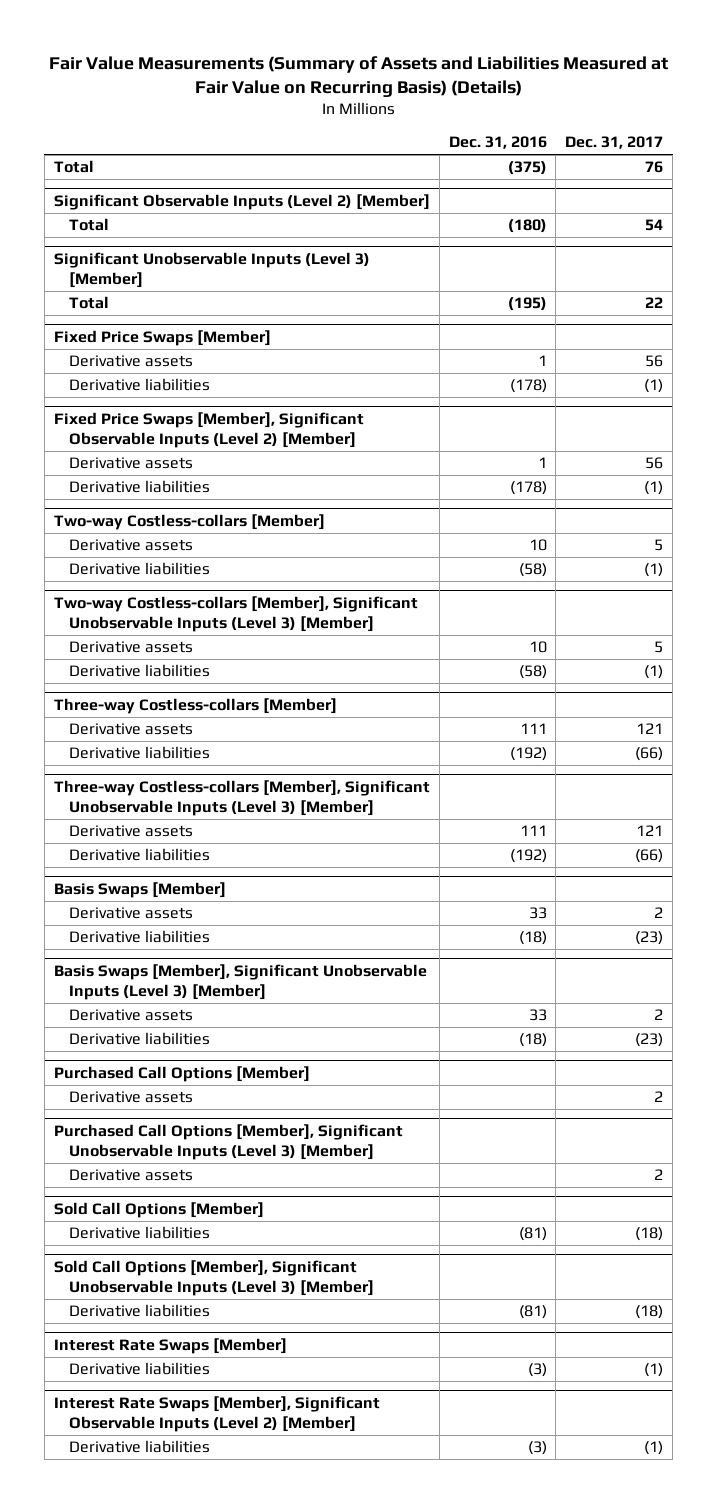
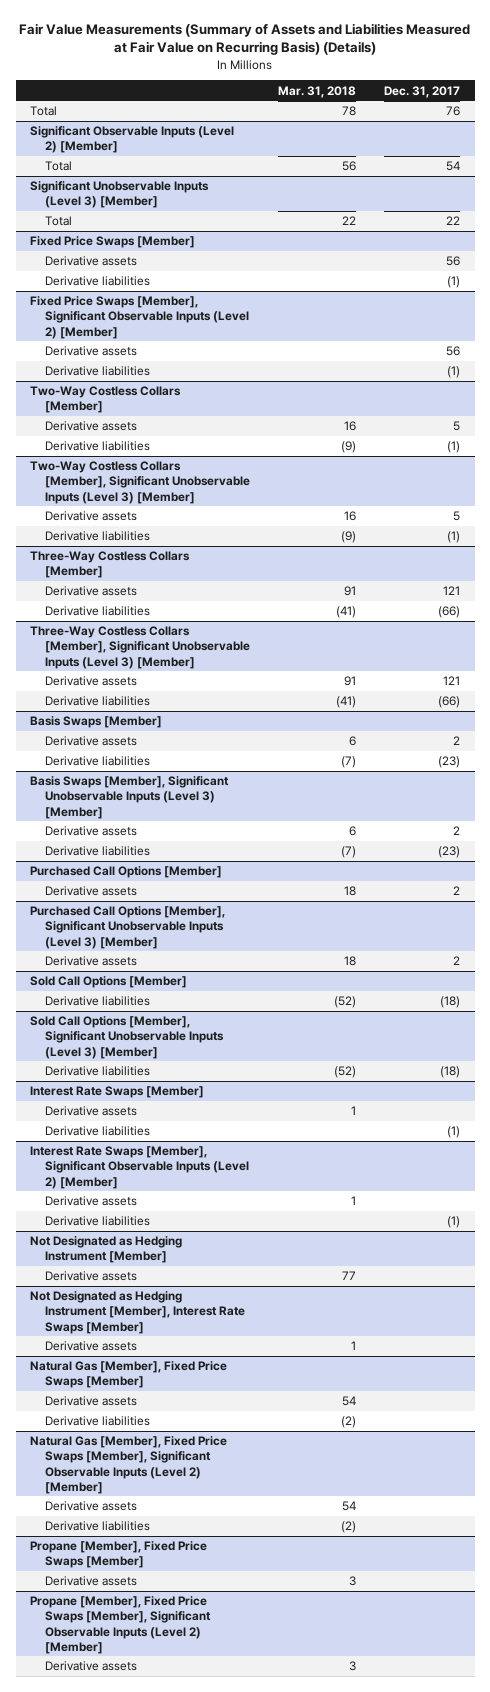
[448,136,547,150] Dec. 31, 2016 -> none
none -> [278,85,357,98] Mar. 31, 2018
[53,514,325,531] Two-way Costless-collars [Member] -> [29,386,181,414] Two-Way Costless Collars [Member]
[53,596,418,632] Two-way Costless-collars [Member], Significant Unobservable Inputs (Level 3) [Member] -> [29,461,250,504] Two-Way Costless Collars [Member], Significant Unobservable Inputs (Level 3) [Member]
[53,698,337,715] Three-way Costless-collars [Member] -> [29,551,190,579] Three-Way Costless Collars [Member]
[53,780,430,816] Three-way Costless-collars [Member], Significant Unobservable Inputs (Level 3) [Member] -> [29,626,250,669] Three-Way Costless Collars [Member], Significant Unobservable Inputs (Level 3) [Member]
none -> [44,1106,137,1117] Derivative assets
none -> [44,1196,137,1207] Derivative assets
none -> [29,1236,182,1264] Not Designated as Hedging Instrument [Member]
none -> [44,1271,137,1282] Derivative assets
none -> [29,1291,245,1334] Not Designated as Hedging Instrument [Member], Interest Rate Swaps [Member]
none -> [44,1341,137,1352] Derivative assets
none -> [29,1361,227,1389] Natural Gas [Member], Fixed Price Swaps [Member]
none -> [44,1396,137,1407] Derivative assets
none -> [44,1416,150,1427] Derivative liabilities
none -> [29,1436,227,1494] Natural Gas [Member], Fixed Price Swaps [Member], Significant Observable Inputs (Level 2) [Member]
none -> [44,1501,137,1512] Derivative assets
none -> [44,1521,150,1532] Derivative liabilities
none -> [29,1541,207,1569] Propane [Member], Fixed Price Swaps [Member]
none -> [44,1576,137,1587] Derivative assets
none -> [29,1596,211,1654] Propane [Member], Fixed Price Swaps [Member], Significant Observable Inputs (Level 2) [Member]
none -> [44,1661,137,1672] Derivative assets

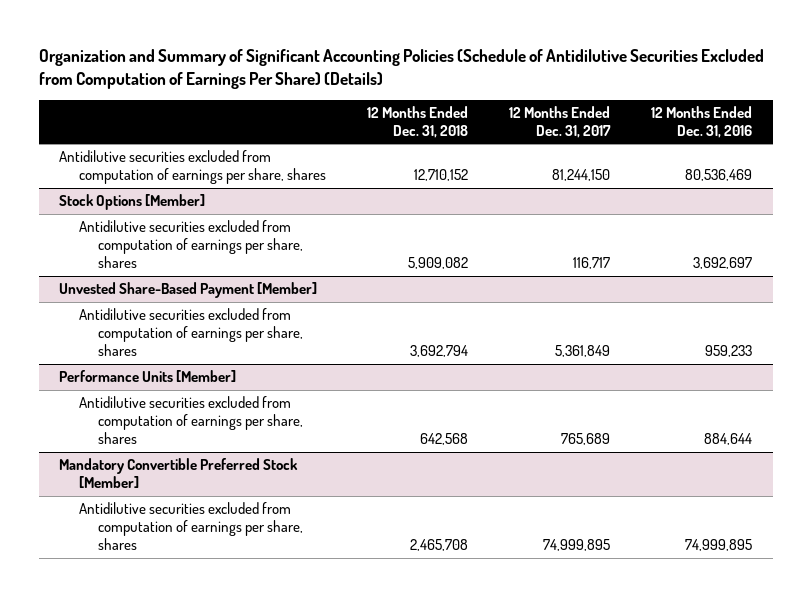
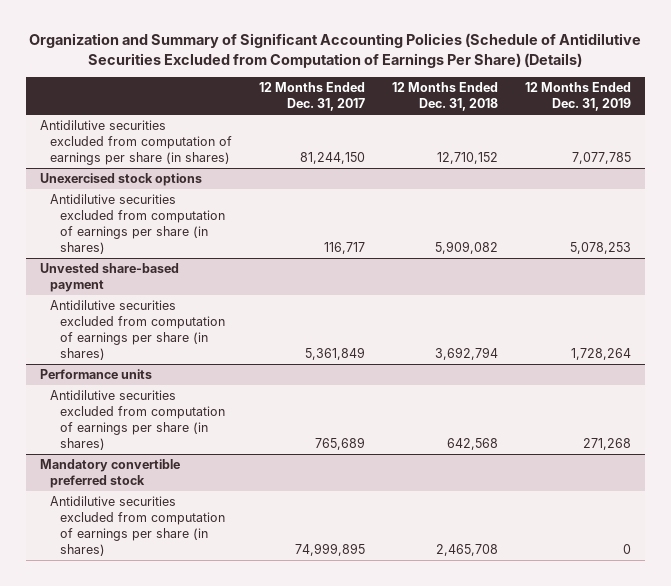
[651,105,753,138] 12 Months Ended Dec. 31, 2016 -> none
none -> [524,82,631,112] 12 Months Ended Dec. 31, 2019
[59,150,326,185] Antidilutive securities excluded from computation of earnings per share, shares -> [39,119,232,166] Antidilutive securities excluded from computation of earnings per share (in shares)
[59,194,206,211] Stock Options [Member] -> [39,172,202,186] Unexercised stock options
[78,220,304,269] Antidilutive securities excluded from computation of earnings per share, shares -> [49,193,225,255] Antidilutive securities excluded from computation of earnings per share (in shares)
[59,282,318,299] Unvested Share-Based Payment [Member] -> [39,262,179,293] Unvested share-based payment
[78,308,304,357] Antidilutive securities excluded from computation of earnings per share, shares -> [49,299,225,361] Antidilutive securities excluded from computation of earnings per share (in shares)
[59,370,237,383] Performance Units [Member] -> [39,368,152,379] Performance units
[78,396,304,445] Antidilutive securities excluded from computation of earnings per share, shares -> [49,389,225,451] Antidilutive securities excluded from computation of earnings per share (in shares)
[59,458,299,489] Mandatory Convertible Preferred Stock [Member] -> [39,458,180,489] Mandatory convertible preferred stock
[78,502,304,551] Antidilutive securities excluded from computation of earnings per share, shares -> [49,495,225,557] Antidilutive securities excluded from computation of earnings per share (in shares)

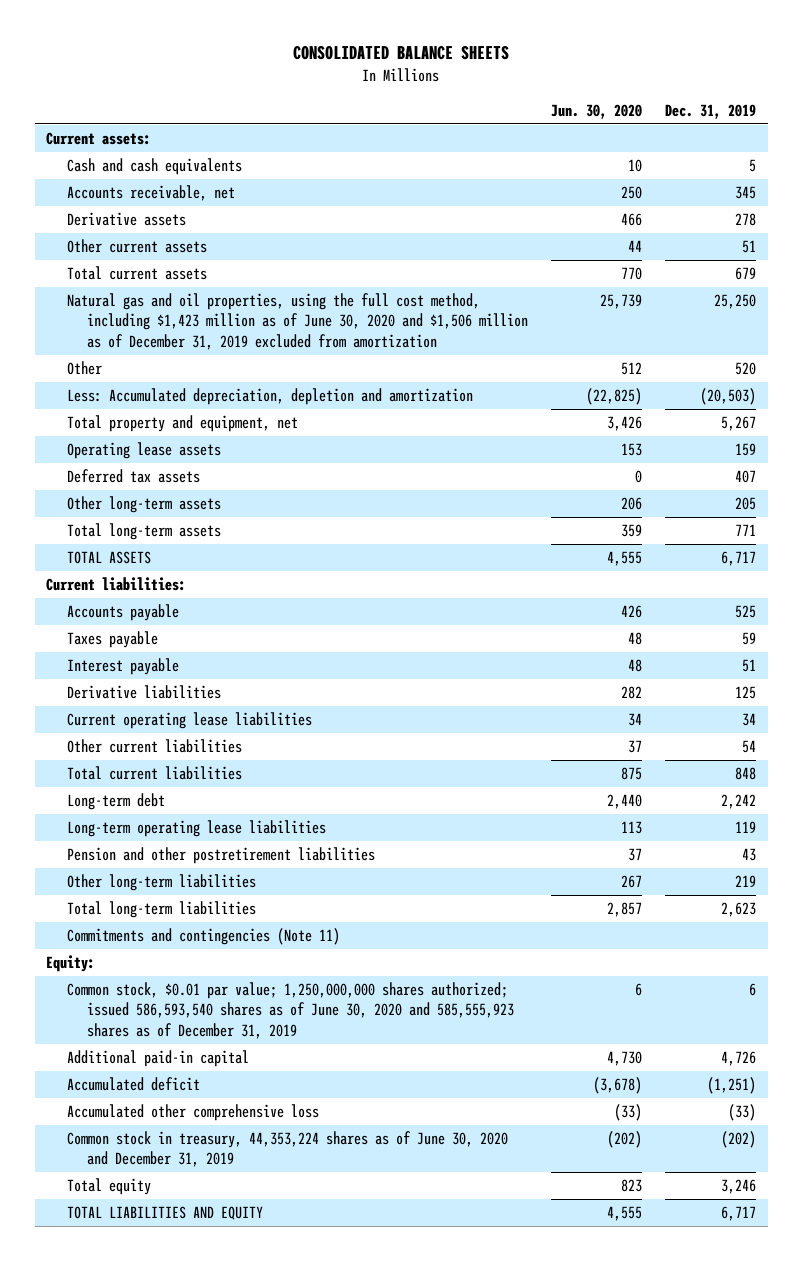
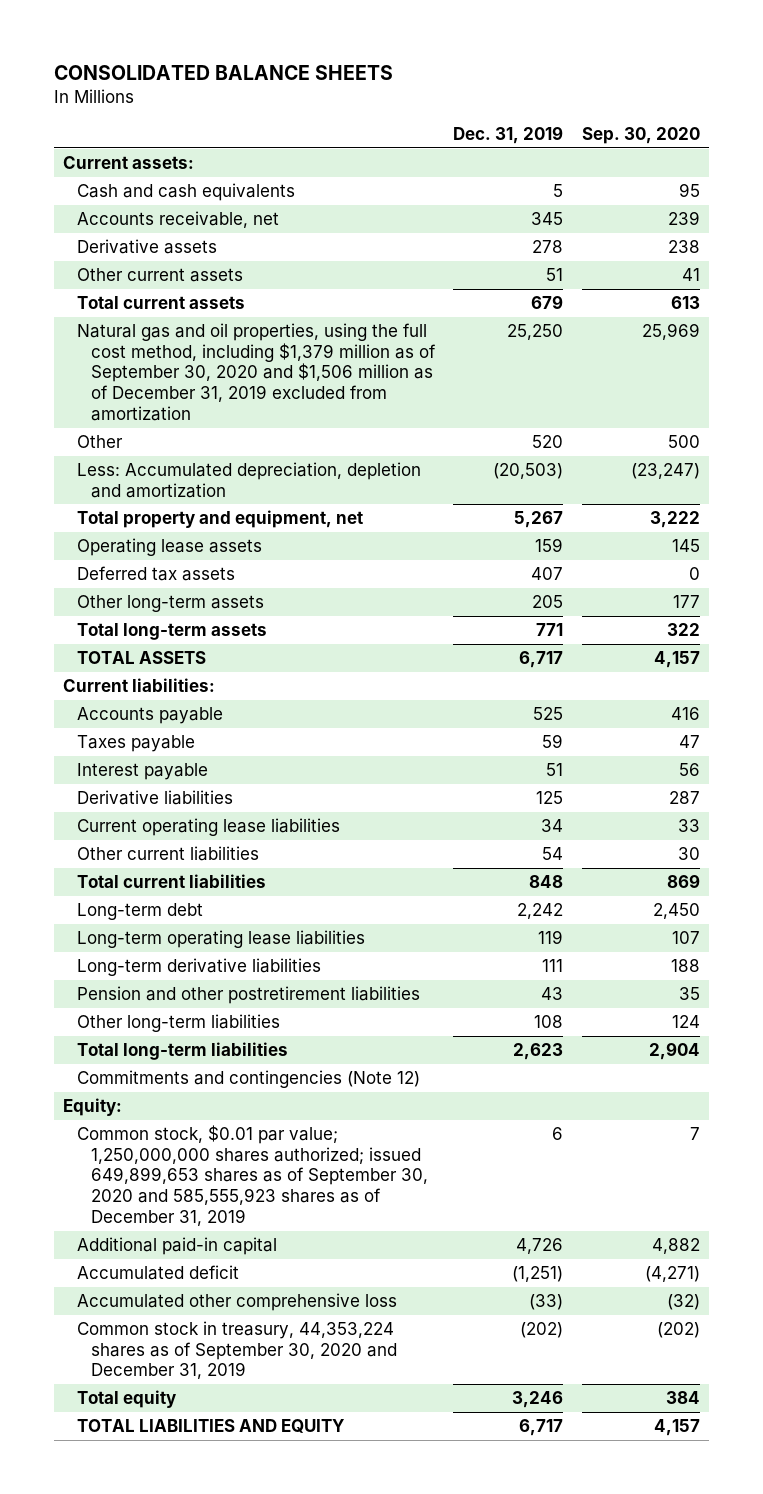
[551,103,643,119] Jun. 30, 2020 -> none
none -> [581,127,700,145] Sep. 30, 2020
[66,293,529,350] Natural gas and oil properties, using the full cost method, including $1,423 million as of June 30, 2020 and $1,506 million as of December 31, 2019 excluded from amortization -> [76,322,436,421] Natural gas and oil properties, using the full cost method, including $1,379 million as of September 30, 2020 and $1,506 million as of December 31, 2019 excluded from amortization
none -> [76,957,321,976] Long-term derivative liabilities
[735,875,757,888] 219 -> [534,1014,564,1028] 108
[66,928,340,946] Commitments and contingencies (Note 11) -> [76,1069,420,1088] Commitments and contingencies (Note 12)
[66,982,515,1039] Common stock, $0.01 par value; 1,250,000,000 shares authorized; issued 586,593,540 shares as of June 30, 2020 and 585,555,923 shares as of December 31, 2019 -> [76,1124,428,1226] Common stock, $0.01 par value; 1,250,000,000 shares authorized; issued 649,899,653 shares as of September 30, 2020 and 585,555,923 shares as of December 31, 2019
[66,1131,508,1168] Common stock in treasury, 44,353,224 shares as of June 30, 2020 and December 31, 2019 -> [76,1320,397,1380] Common stock in treasury, 44,353,224 shares as of September 30, 2020 and December 31, 2019

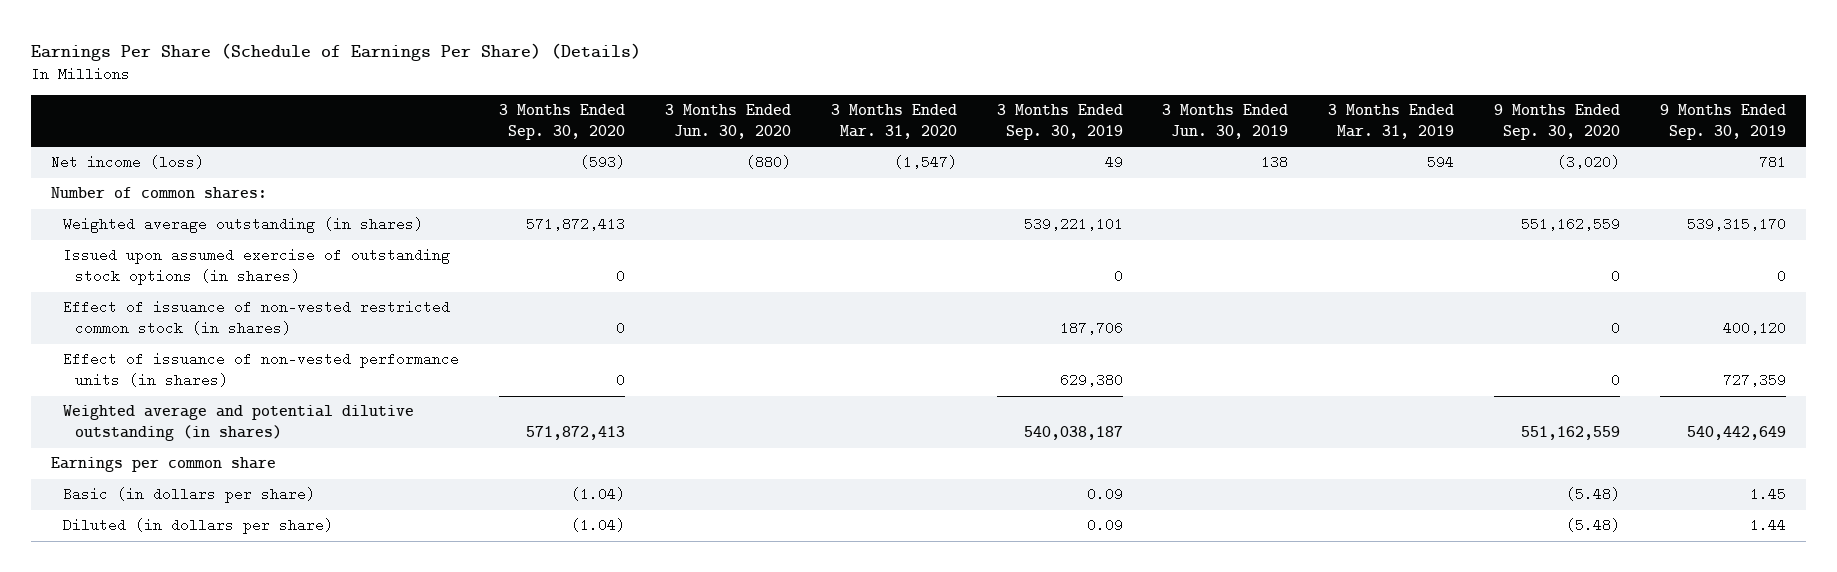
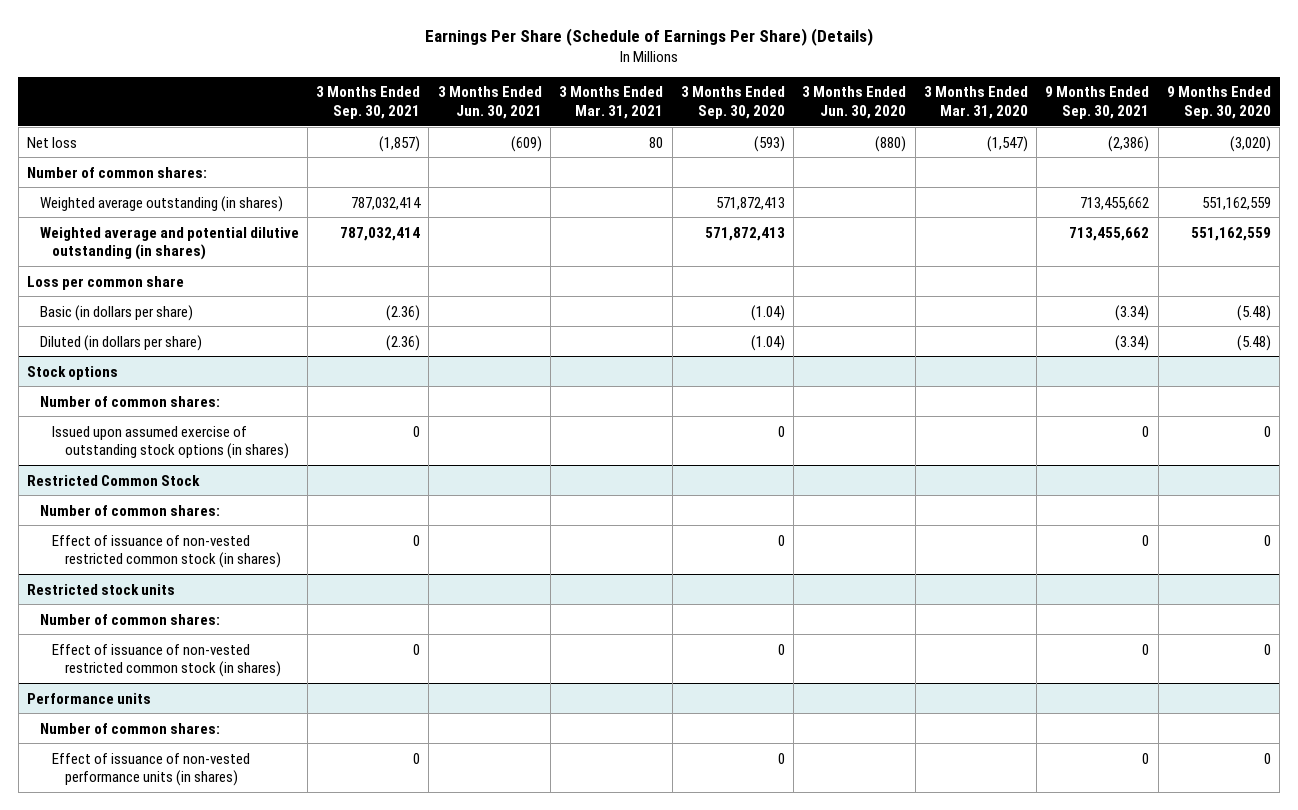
[996,104,1123,141] 3 Months Ended Sep. 30, 2019 -> none
[1162,104,1289,140] 3 Months Ended Jun. 30, 2019 -> none
[1328,104,1455,140] 3 Months Ended Mar. 31, 2019 -> none
[1659,104,1786,141] 9 Months Ended Sep. 30, 2019 -> none
none -> [316,86,421,120] 3 Months Ended Sep. 30, 2021
none -> [437,86,542,120] 3 Months Ended Jun. 30, 2021
none -> [559,86,664,120] 3 Months Ended Mar. 31, 2021
none -> [1045,86,1150,120] 9 Months Ended Sep. 30, 2021
[51,155,205,170] Net income (loss) -> [27,136,78,148] Net loss
[63,248,451,286] Issued upon assumed exercise of outstanding stock options (in shares) -> none
[63,300,451,336] Effect of issuance of non-vested restricted common stock (in shares) -> none
[63,352,460,388] Effect of issuance of non-vested performance units (in shares) -> none
[51,457,277,473] Earnings per common share -> [27,275,185,290] Loss per common share
none -> [27,365,119,380] Stock options
none -> [39,395,220,407] Number of common shares:
none -> [52,425,289,460] Issued upon assumed exercise of outstanding stock options (in shares)
none -> [27,474,201,486] Restricted Common Stock
none -> [39,504,220,516] Number of common shares:
none -> [52,534,281,569] Effect of issuance of non-vested restricted common stock (in shares)
none -> [27,583,176,595] Restricted stock units
none -> [39,613,220,625] Number of common shares:
none -> [52,643,281,678] Effect of issuance of non-vested restricted common stock (in shares)
none -> [27,692,152,704] Performance units
none -> [39,722,220,734] Number of common shares:
none -> [52,752,251,787] Effect of issuance of non-vested performance units (in shares)

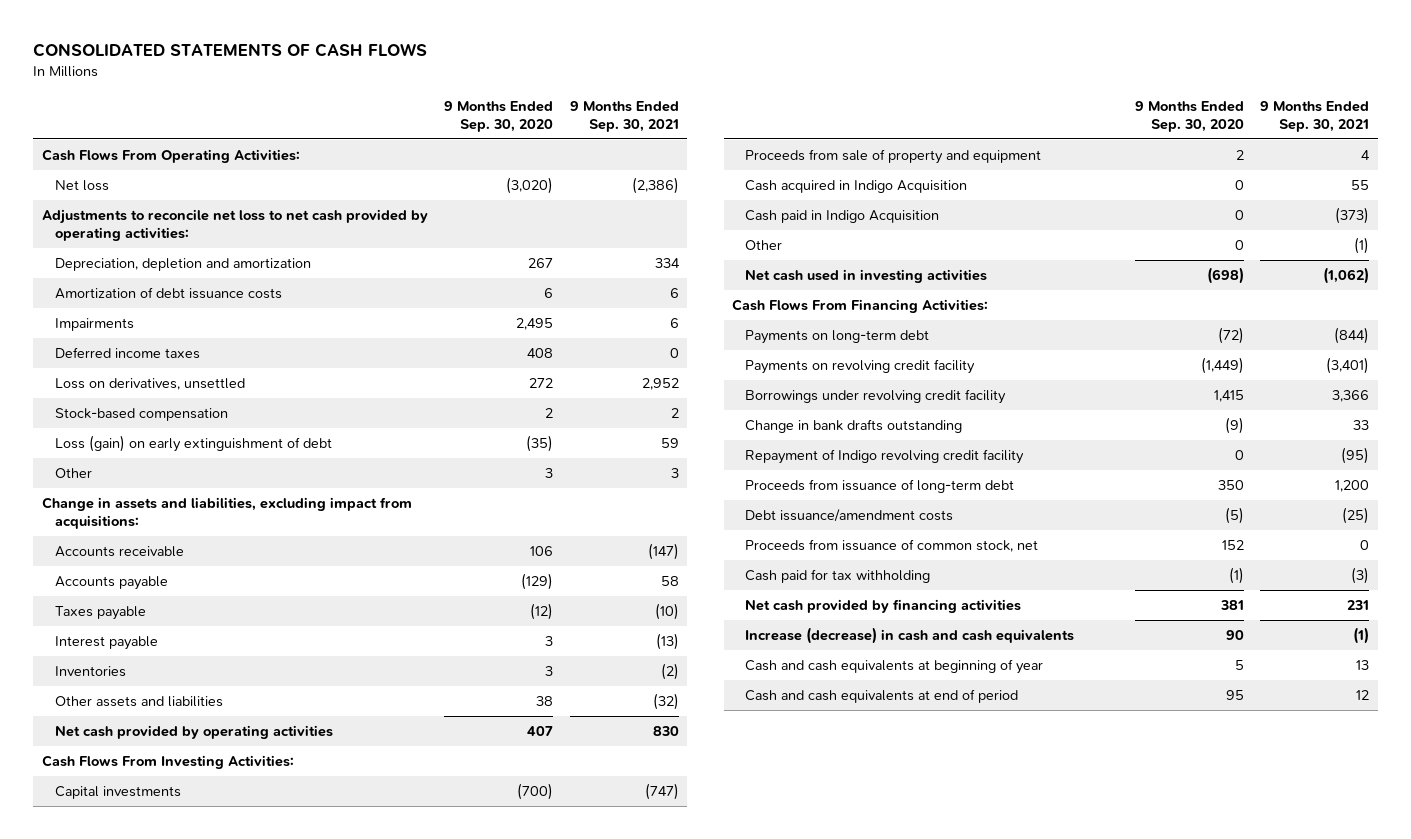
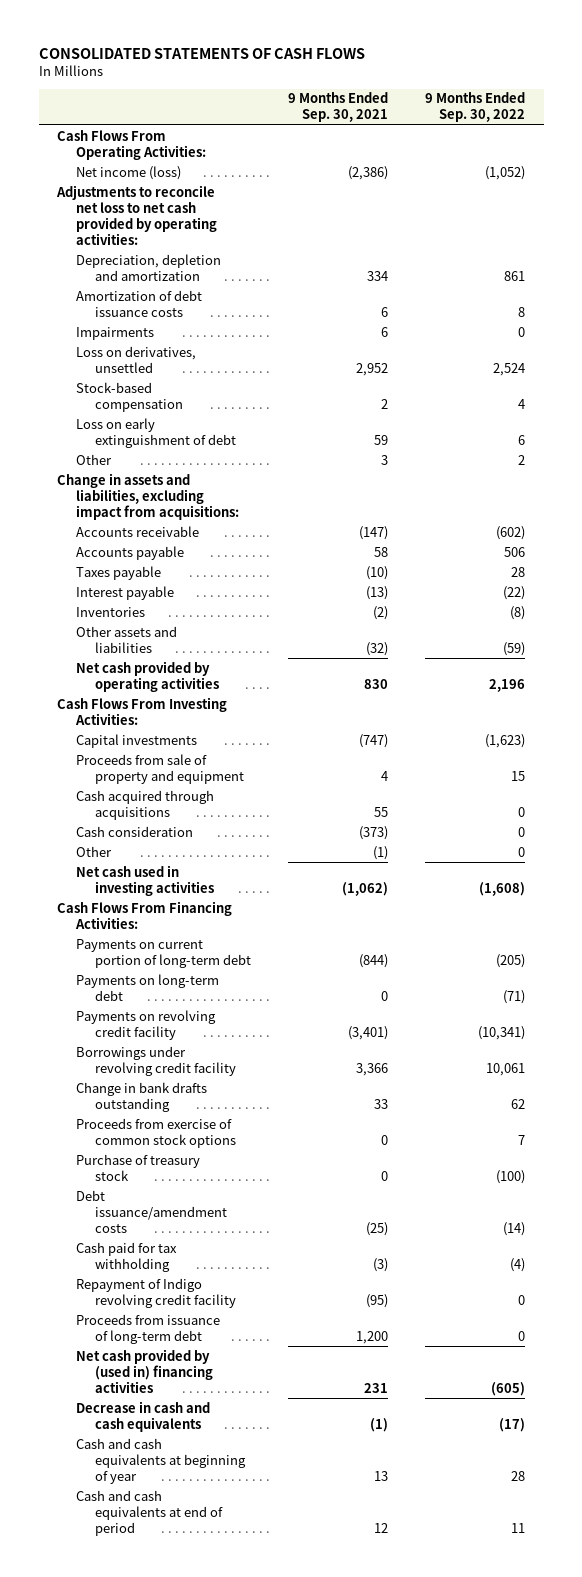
[444,100,554,133] 9 Months Ended Sep. 30, 2020 -> none
none -> [425,92,526,123] 9 Months Ended Sep. 30, 2022
[54,179,109,191] Net loss -> [76,165,182,180] Net income (loss)
[54,346,200,359] Deferred income taxes -> none
[54,434,332,452] Loss (gain) on early extinguishment of debt -> [76,417,237,448] Loss on early extinguishment of debt
[745,179,968,193] Cash acquired in Indigo Acquisition -> [76,789,215,820] Cash acquired through acquisitions
[745,209,940,223] Cash paid in Indigo Acquisition -> [76,825,194,837] Cash consideration
none -> [76,938,252,968] Payments on current portion of long-term debt
[1334,326,1370,344] (844) -> [381,990,389,1001] 0
none -> [76,1117,237,1148] Proceeds from exercise of common stock options
none -> [76,1153,201,1181] Purchase of treasury stock
[745,538,1039,552] Proceeds from issuance of common stock, net -> none
[745,448,1025,464] Repayment of Indigo revolving credit facility -> [76,1277,237,1308] Repayment of Indigo revolving credit facility
[745,478,1015,493] Proceeds from issuance of long-term debt -> [76,1313,221,1344] Proceeds from issuance of long-term debt
[745,598,1022,613] Net cash provided by financing activities -> [76,1348,214,1393] Net cash provided by (used in) financing activities
[745,626,1075,644] Increase (decrease) in cash and cash equivalents -> [76,1400,211,1432] Decrease in cash and cash equivalents

